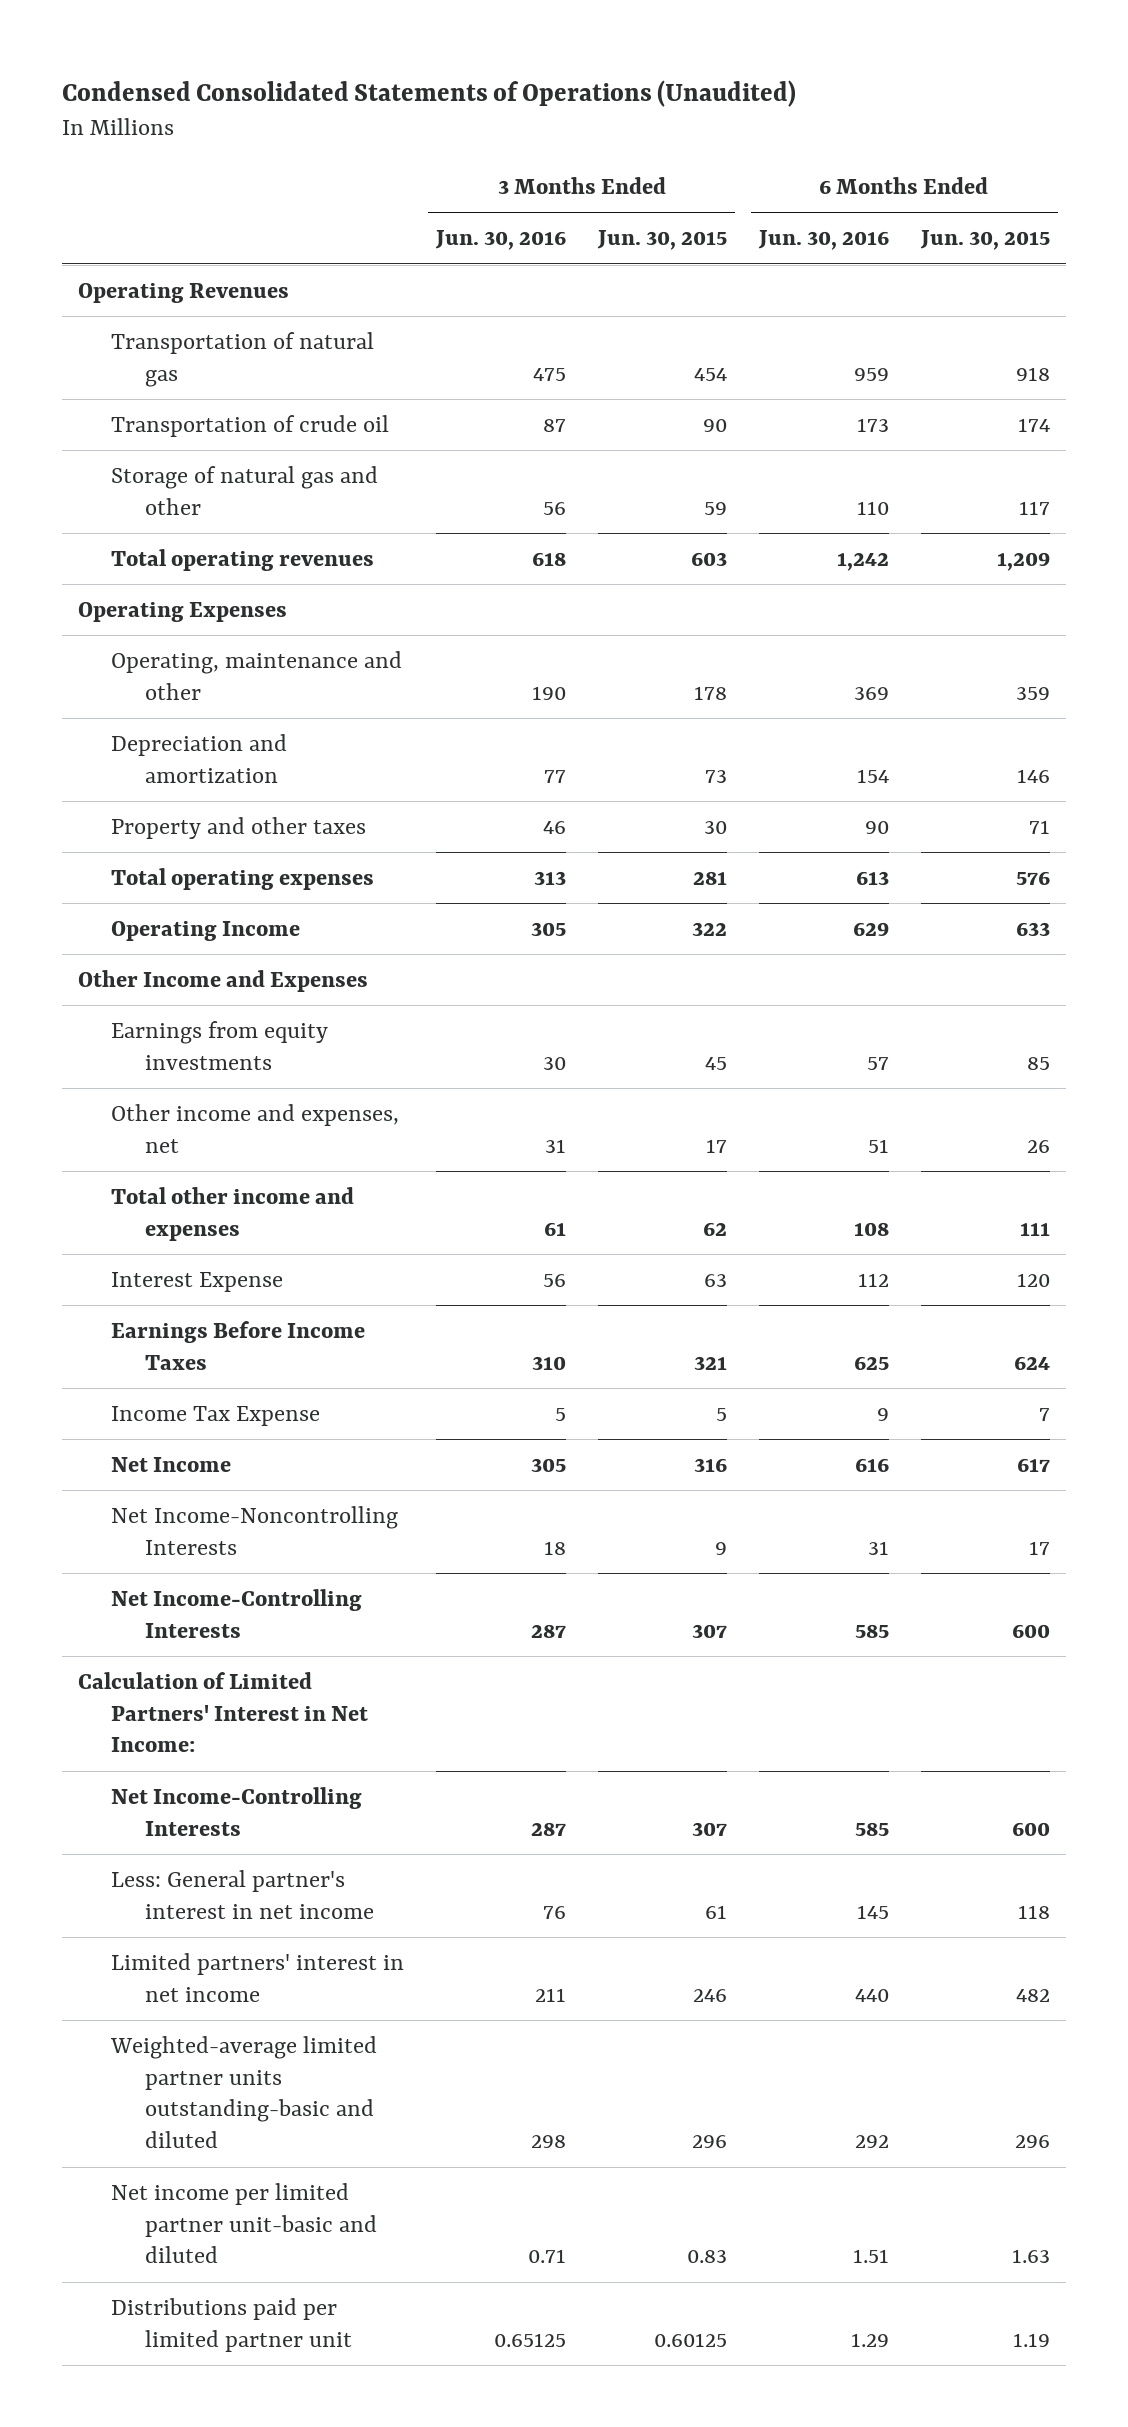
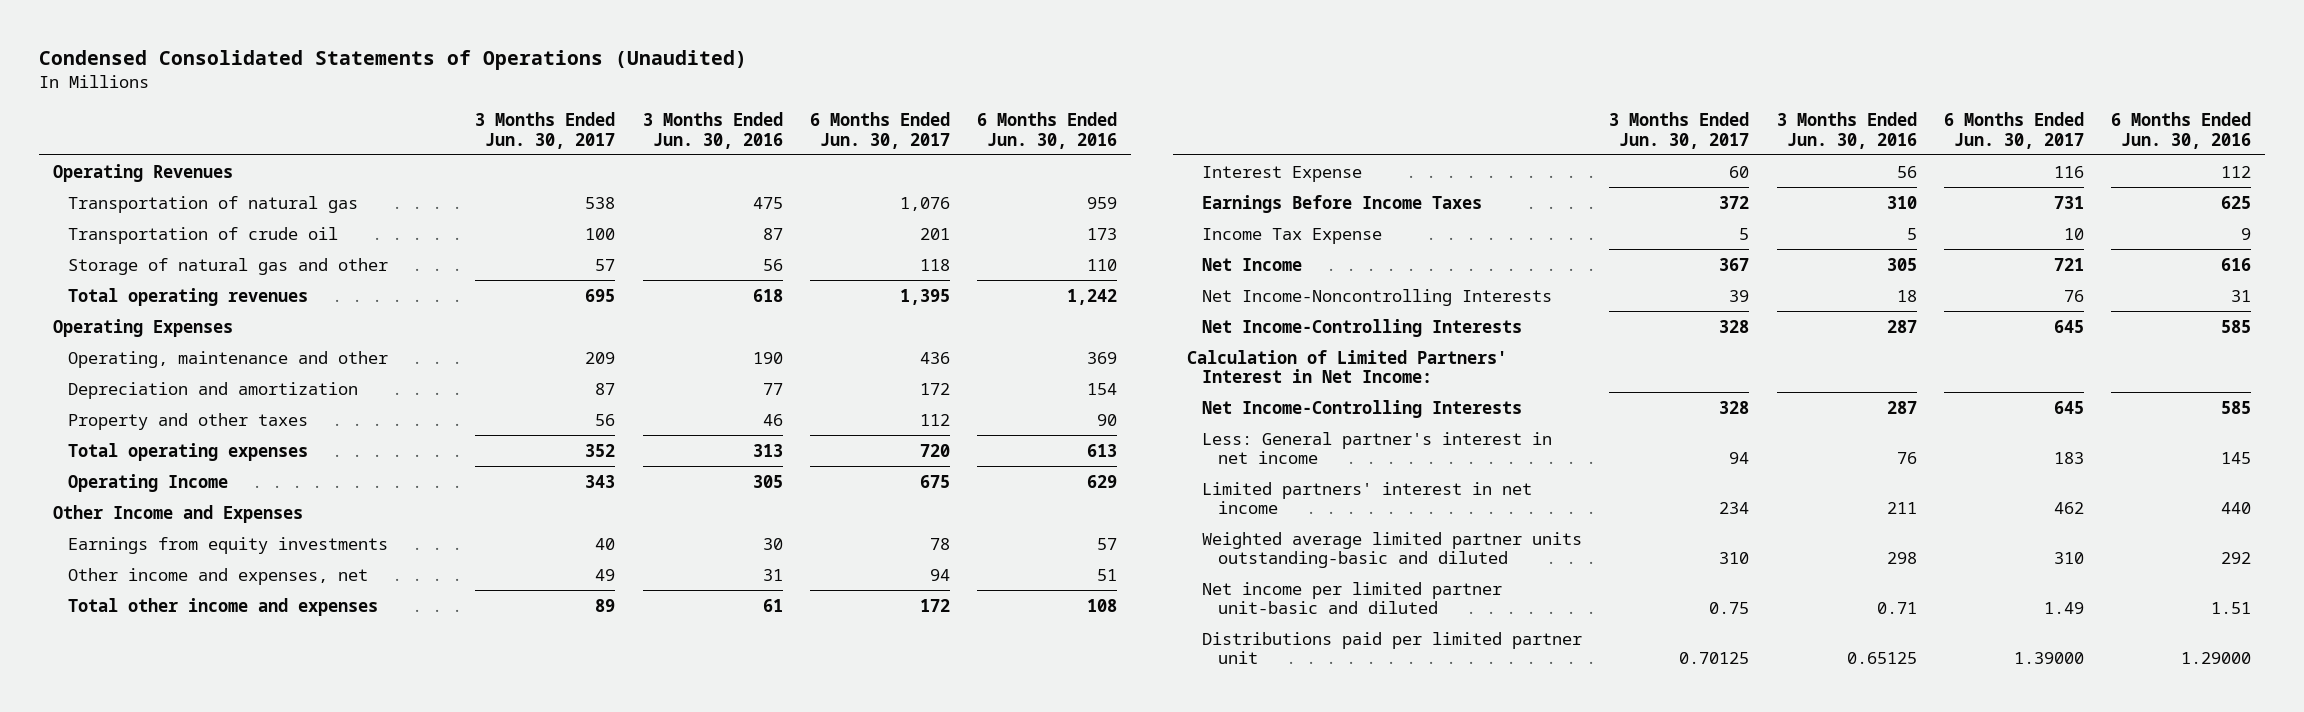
[597,230,728,251] Jun. 30, 2015 -> none
[919,230,1050,251] Jun. 30, 2015 -> none
none -> [475,112,616,149] 3 Months Ended Jun. 30, 2017
none -> [809,112,950,149] 6 Months Ended Jun. 30, 2017
[110,2035,378,2149] Weighted-average limited partner units outstanding-basic and diluted -> [1202,531,1583,568] Weighted average limited partner units outstanding-basic and diluted
[850,2332,889,2347] 1.29 -> [2181,651,2252,664] 1.29000

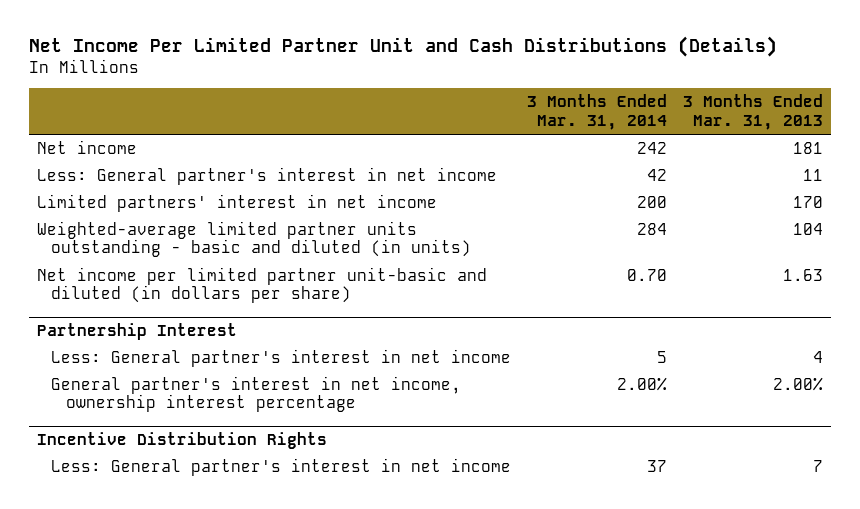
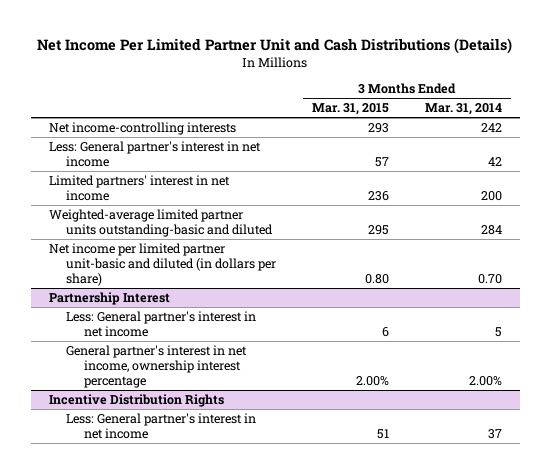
[683,94,824,130] 3 Months Ended Mar. 31, 2013 -> none
none -> [312,103,390,116] Mar. 31, 2015
[36,139,137,154] Net income -> [48,121,236,135] Net income-controlling interests
[36,220,472,258] Weighted-average limited partner units outstanding - basic and diluted (in units) -> [48,208,274,238] Weighted-average limited partner units outstanding-basic and diluted

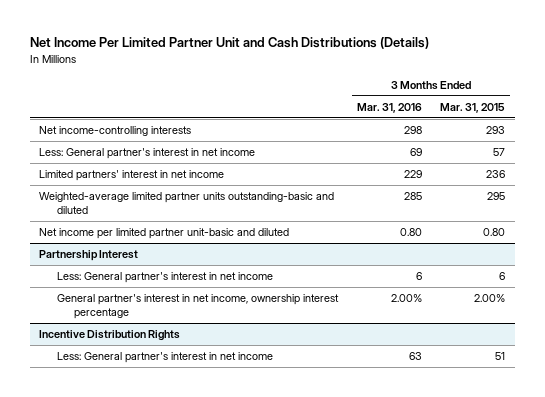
[425,103,503,116] Mar. 31, 2014 -> none
none -> [356,102,422,113] Mar. 31, 2016
[48,242,277,287] Net income per limited partner unit-basic and diluted (in dollars per share) -> [39,228,290,240] Net income per limited partner unit-basic and diluted

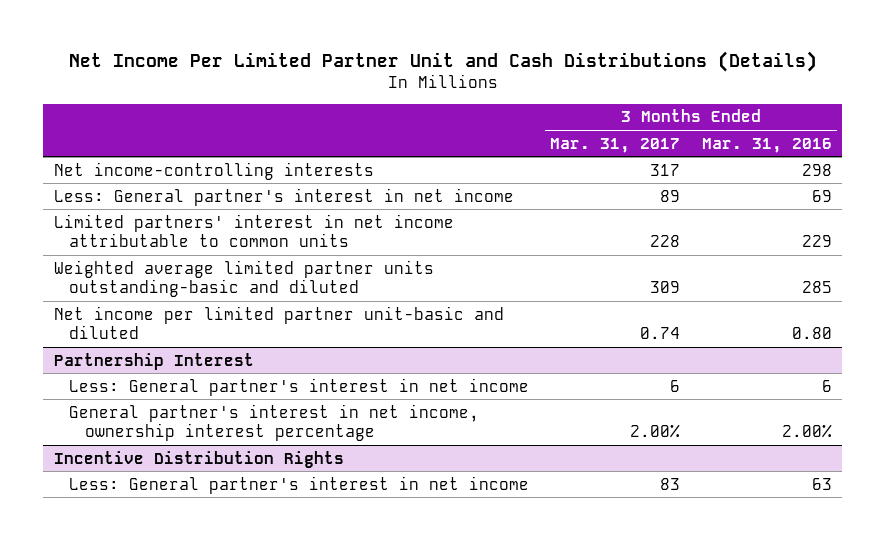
[440,102,506,113] Mar. 31, 2015 -> none
none -> [550,137,681,153] Mar. 31, 2017
[39,170,225,182] Limited partners' interest in net income -> [53,213,454,248] Limited partners' interest in net income attributable to common units
[39,192,335,214] Weighted-average limited partner units outstanding-basic and diluted -> [53,259,434,298] Weighted average limited partner units outstanding-basic and diluted

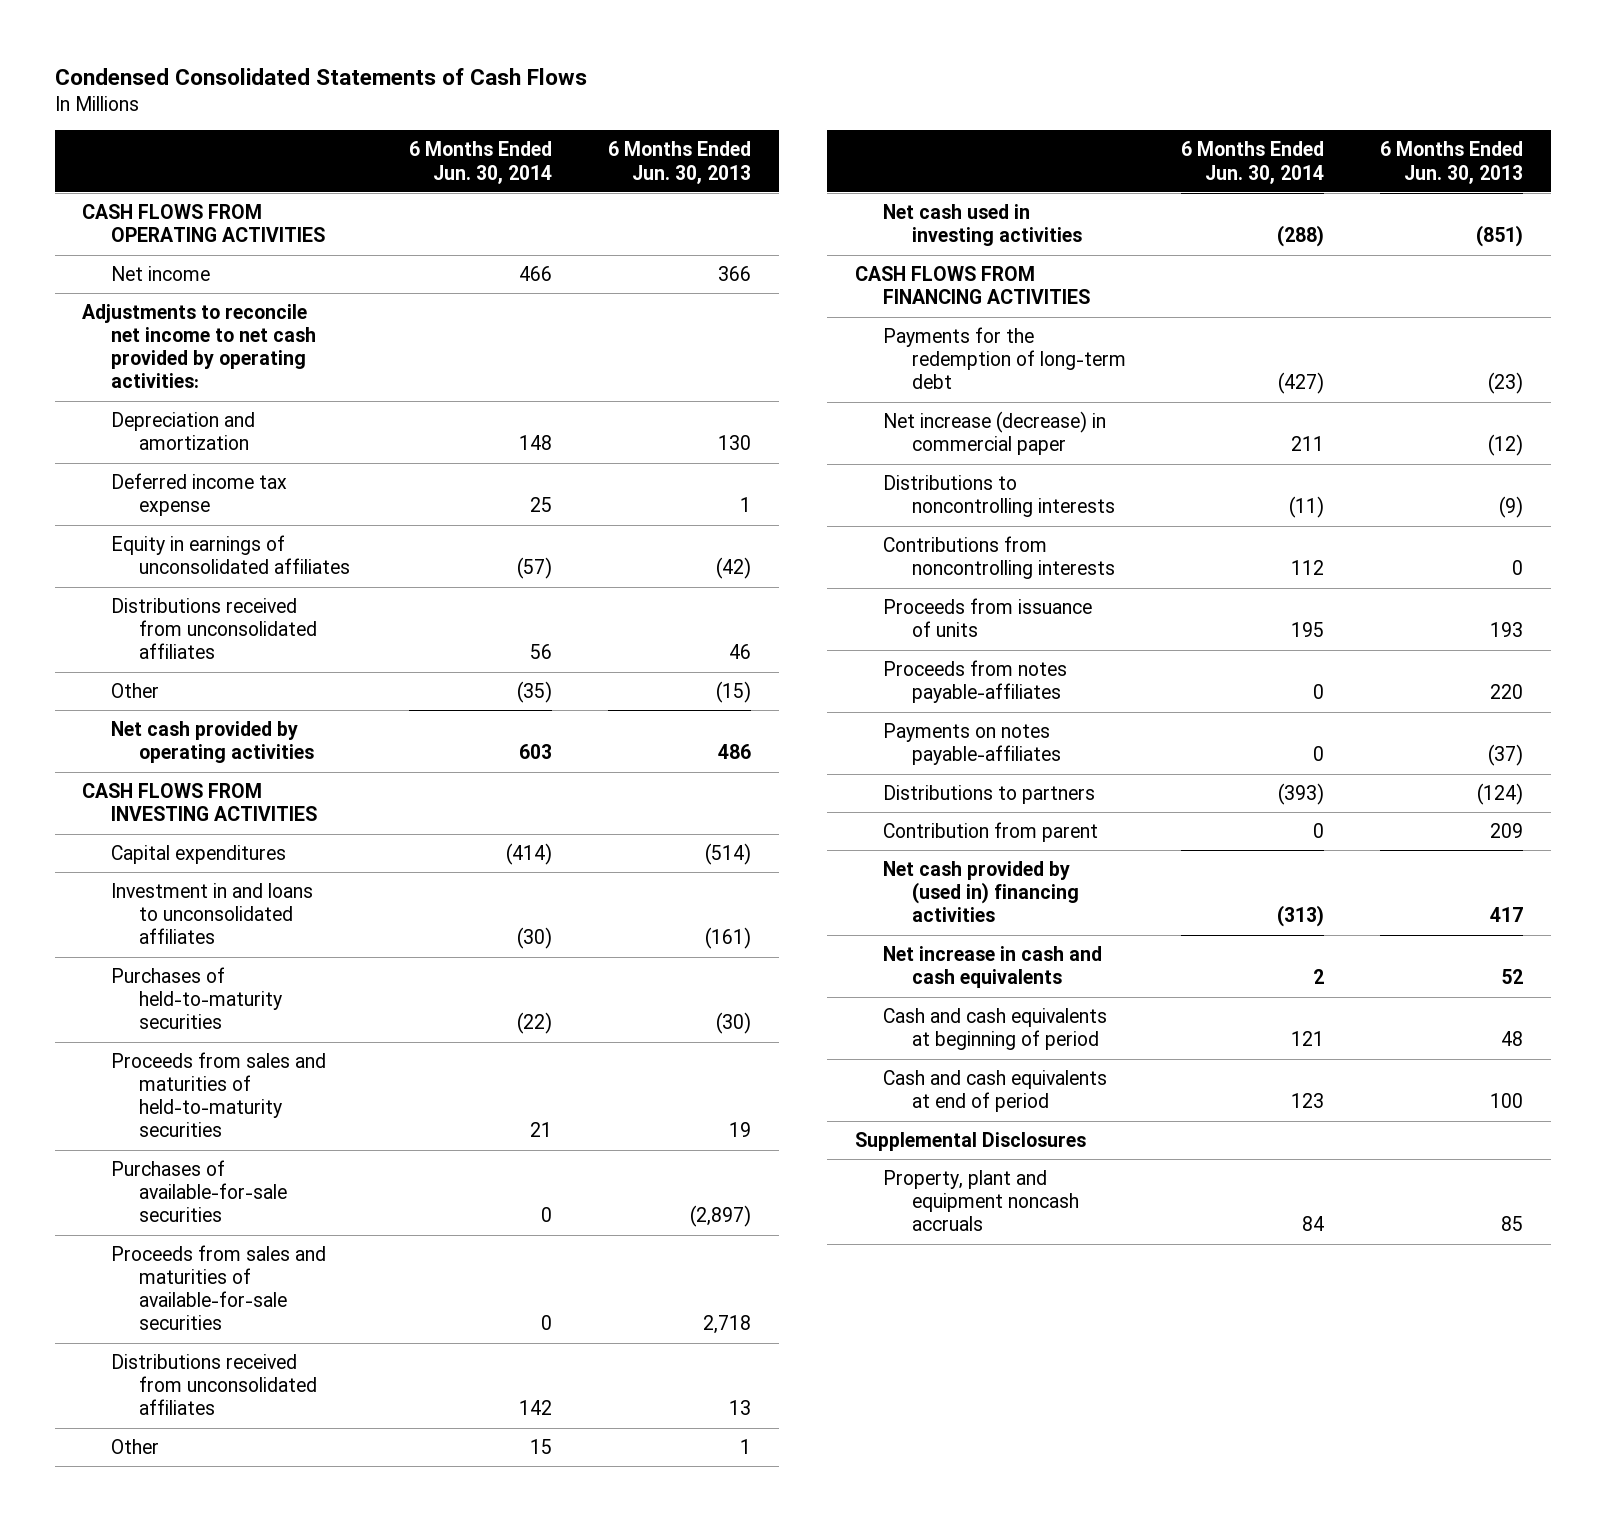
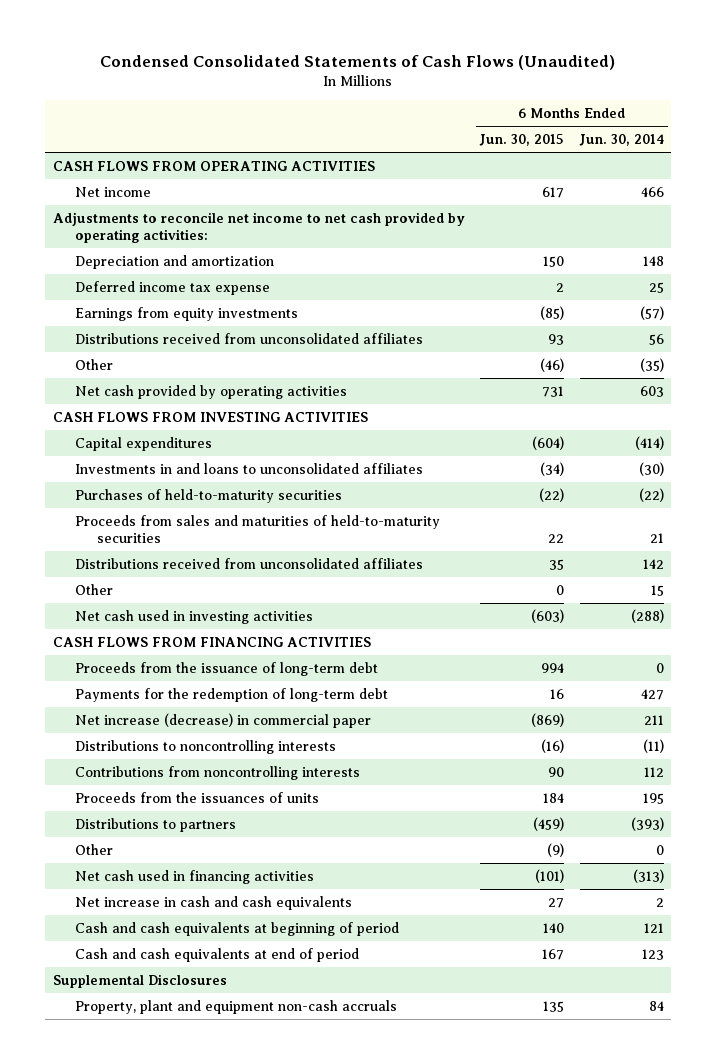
[54,67,587,85] Condensed Consolidated Statements of Cash Flows -> [100,54,616,70] Condensed Consolidated Statements of Cash Flows (Unaudited)
[607,141,751,184] 6 Months Ended Jun. 30, 2013 -> none
none -> [479,134,565,147] Jun. 30, 2015
[110,535,351,575] Equity in earnings of unconsolidated affiliates -> [74,306,298,321] Earnings from equity investments
[110,883,313,945] Investment in and loans to unconsolidated affiliates -> [74,462,423,474] Investments in and loans to unconsolidated affiliates
[110,1160,288,1223] Purchases of available-for-sale securities -> none
[110,1245,326,1331] Proceeds from sales and maturities of available-for-sale securities -> none
none -> [74,661,378,676] Proceeds from the issuance of long-term debt
[1278,372,1325,395] (427) -> [640,688,664,700] 427
[883,660,1068,704] Proceeds from notes payable-affiliates -> none
[883,723,1061,766] Payments on notes payable-affiliates -> none
[883,598,1093,638] Proceeds from issuance of units -> [74,791,319,803] Proceeds from the issuances of units
[883,822,1099,843] Contribution from parent -> none
none -> [74,843,113,855] Other
[883,861,1079,923] Net cash provided by (used in) financing activities -> [74,869,314,884] Net cash used in financing activities
[883,1170,1079,1232] Property, plant and equipment noncash accruals -> [74,999,397,1014] Property, plant and equipment non-cash accruals

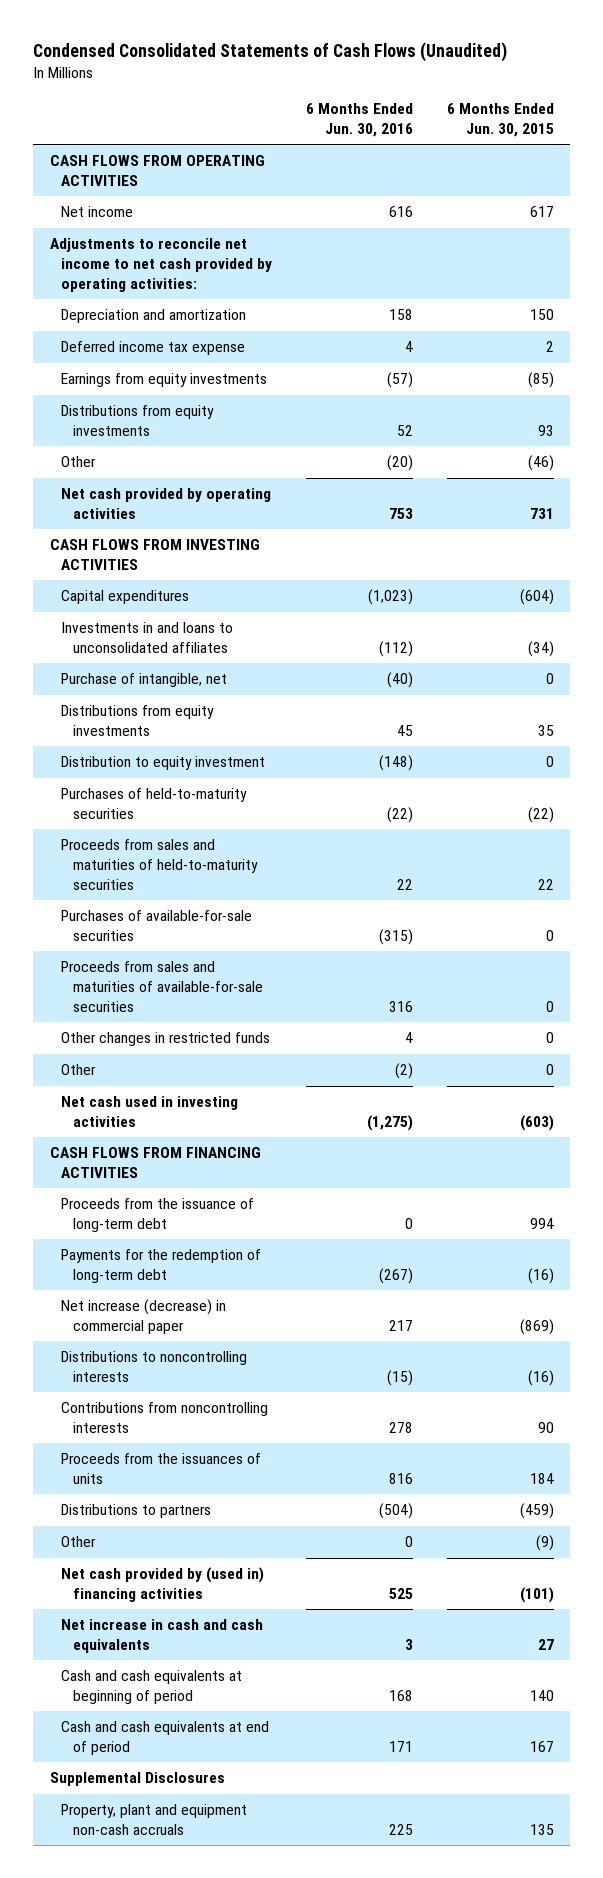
[578,134,664,147] Jun. 30, 2014 -> none
none -> [305,103,413,137] 6 Months Ended Jun. 30, 2016
[74,332,423,344] Distributions received from unconsolidated affiliates -> [61,405,215,436] Distributions from equity investments
none -> [61,673,228,688] Purchase of intangible, net
none -> [61,705,215,736] Distributions from equity investments
none -> [61,756,266,771] Distribution to equity investment
[74,557,423,569] Distributions received from unconsolidated affiliates -> none
none -> [61,910,253,941] Purchases of available-for-sale securities
none -> [61,961,263,1012] Proceeds from sales and maturities of available-for-sale securities
none -> [61,1032,271,1047] Other changes in restricted funds
[550,688,565,699] 16 -> [527,1267,554,1284] (16)
[74,869,314,884] Net cash used in financing activities -> [61,1567,265,1602] Net cash provided by (used in) financing activities

